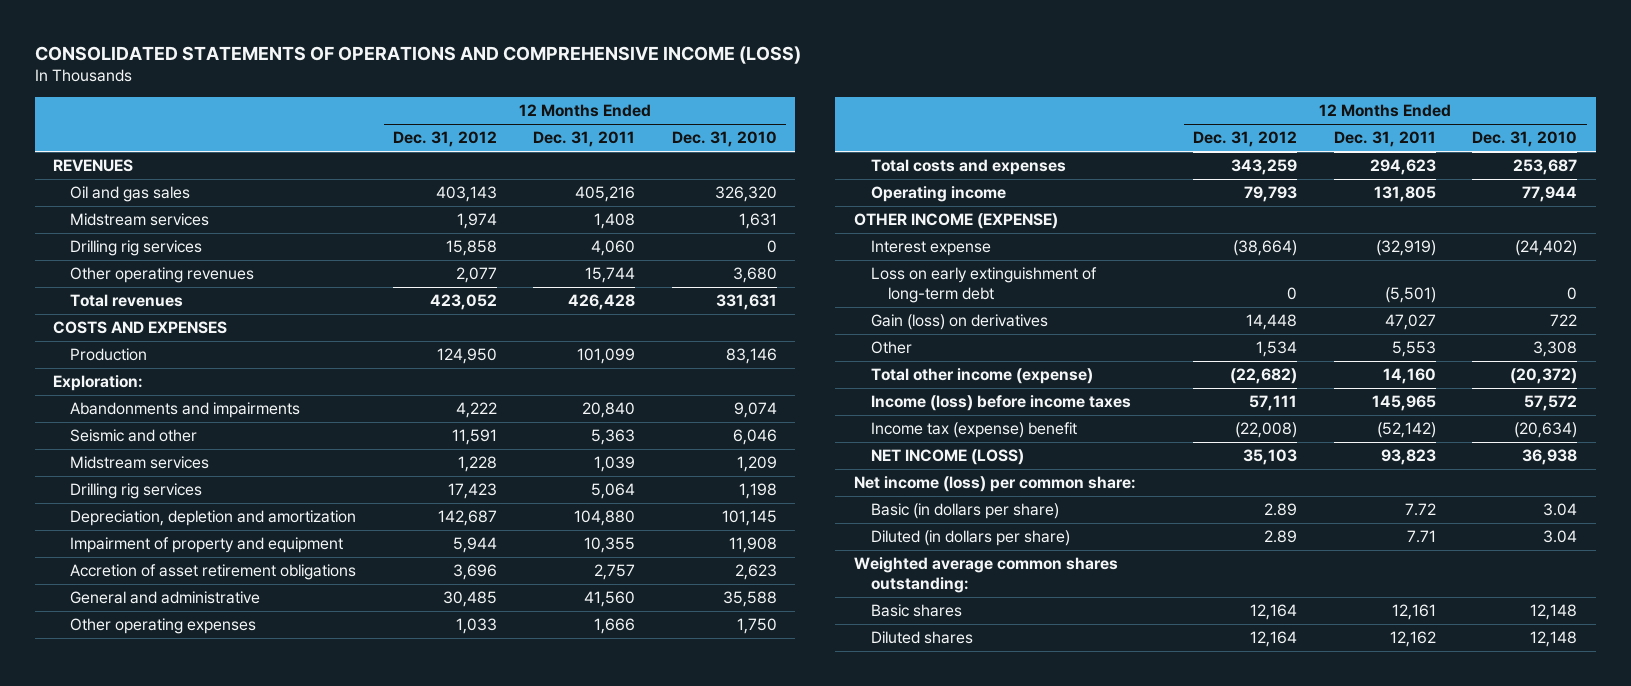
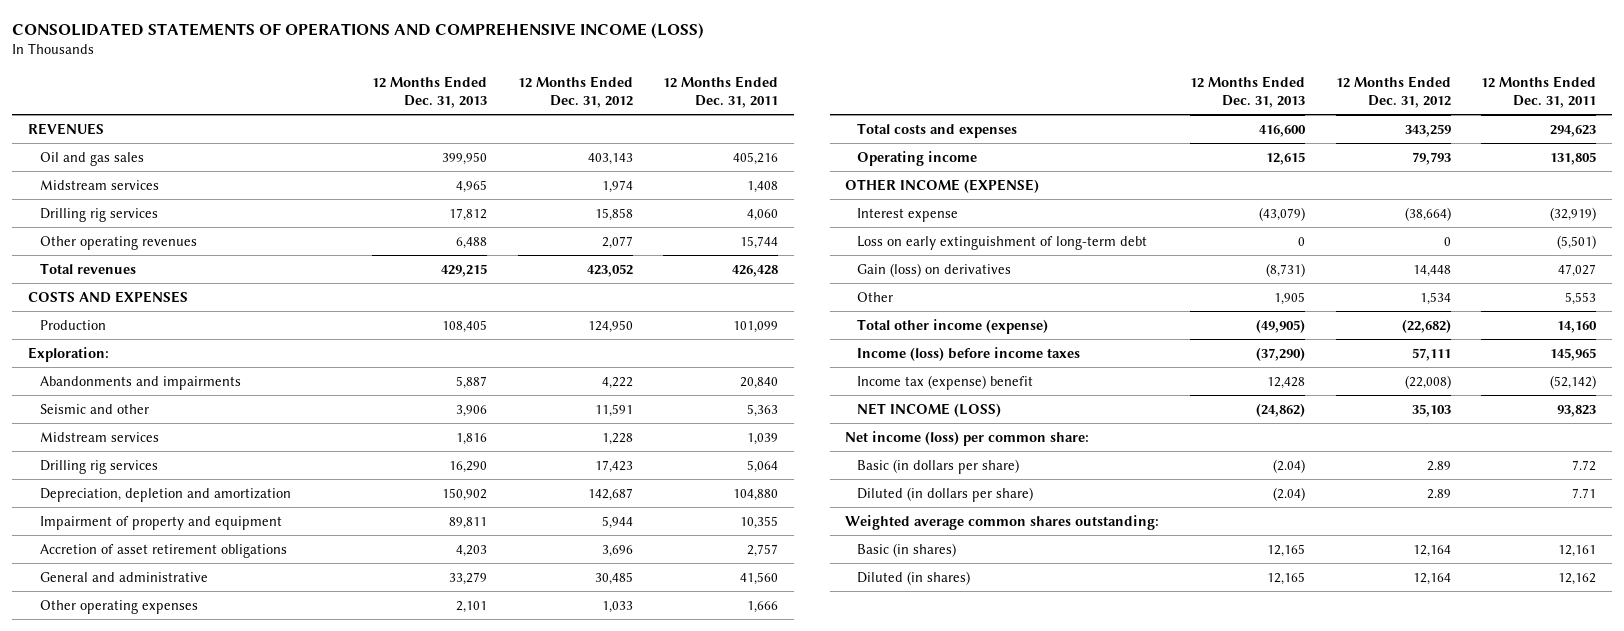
[671,131,777,148] Dec. 31, 2010 -> none
none -> [372,76,488,108] 12 Months Ended Dec. 31, 2013
[870,604,962,618] Basic shares -> [857,542,957,557] Basic (in shares)
[870,631,973,645] Diluted shares -> [857,570,971,585] Diluted (in shares)

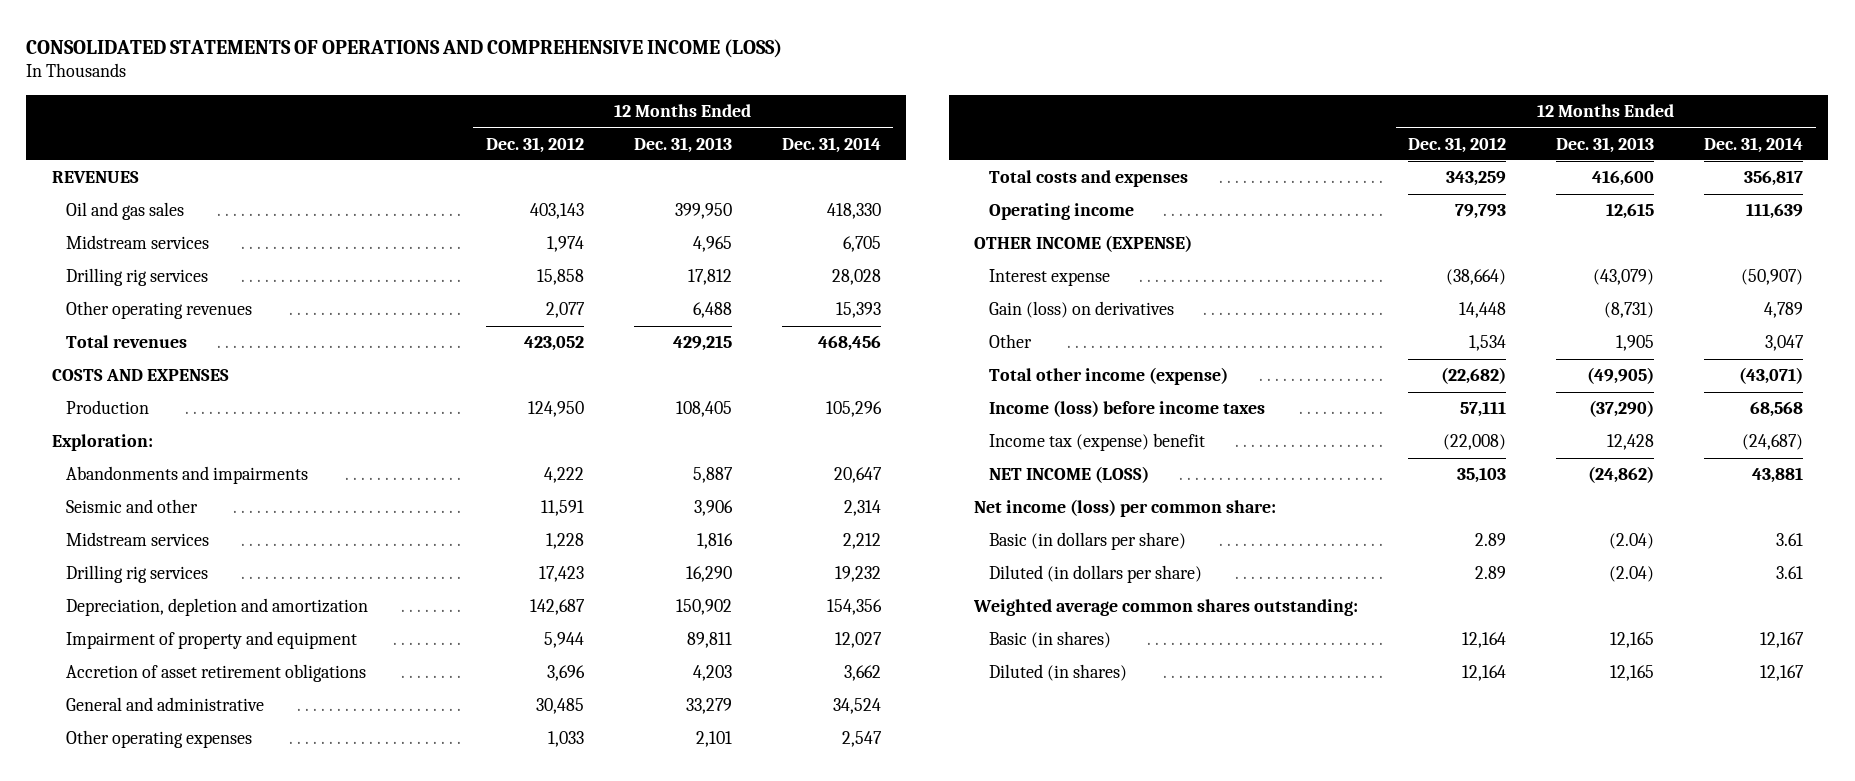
[663,76,779,108] 12 Months Ended Dec. 31, 2011 -> none
none -> [781,136,881,153] Dec. 31, 2014
[857,235,1148,250] Loss on early extinguishment of long-term debt -> none

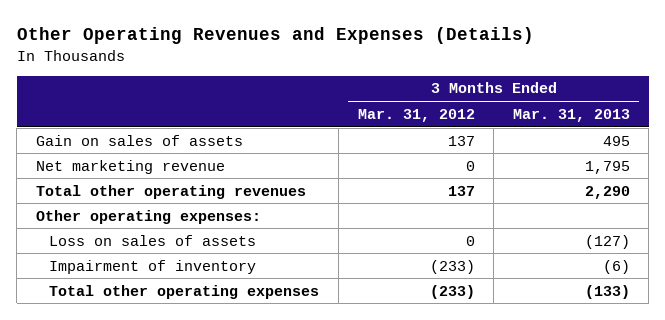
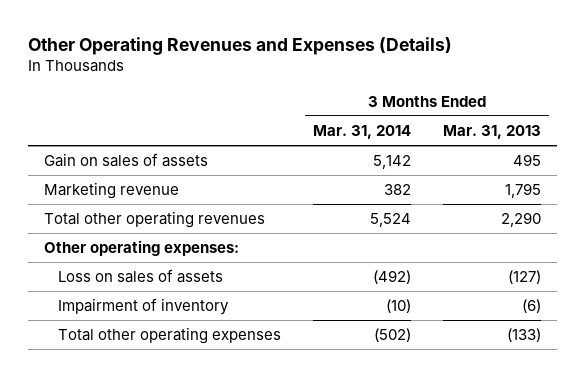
[357,108,475,122] Mar. 31, 2012 -> none
none -> [312,125,411,140] Mar. 31, 2014
[35,159,225,174] Net marketing revenue -> [43,182,179,200] Marketing revenue

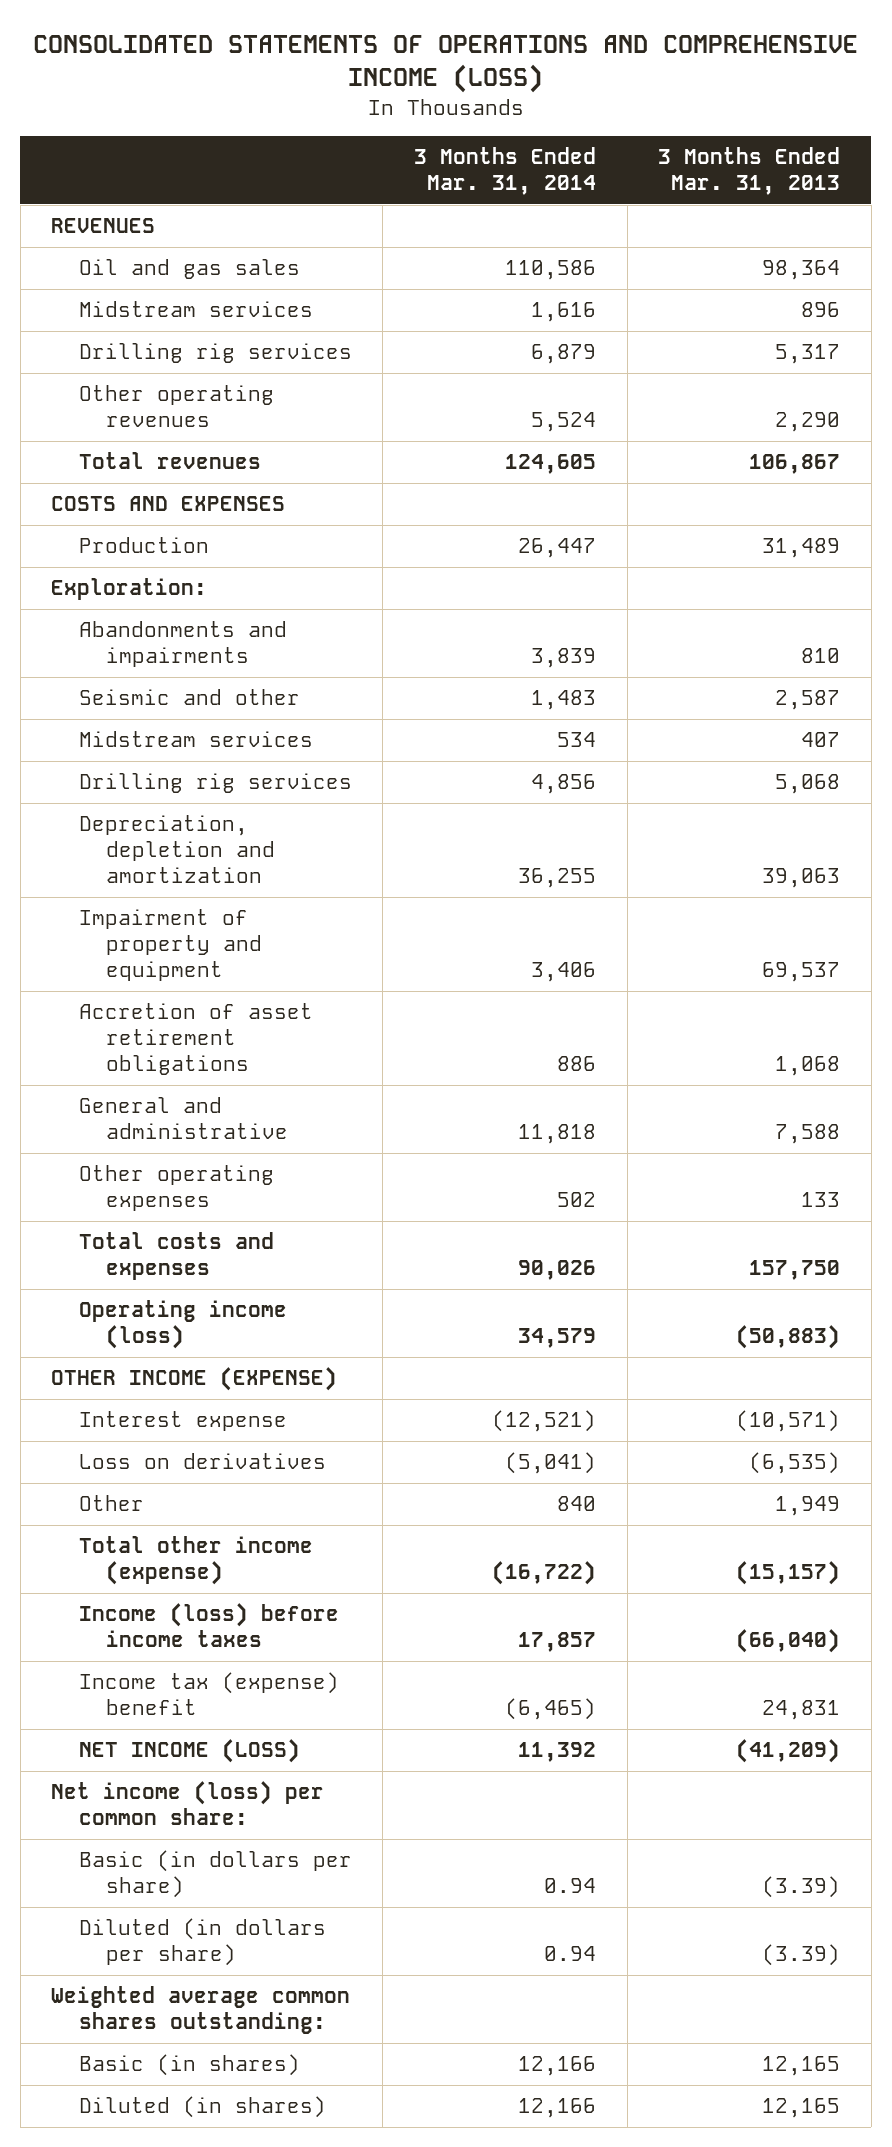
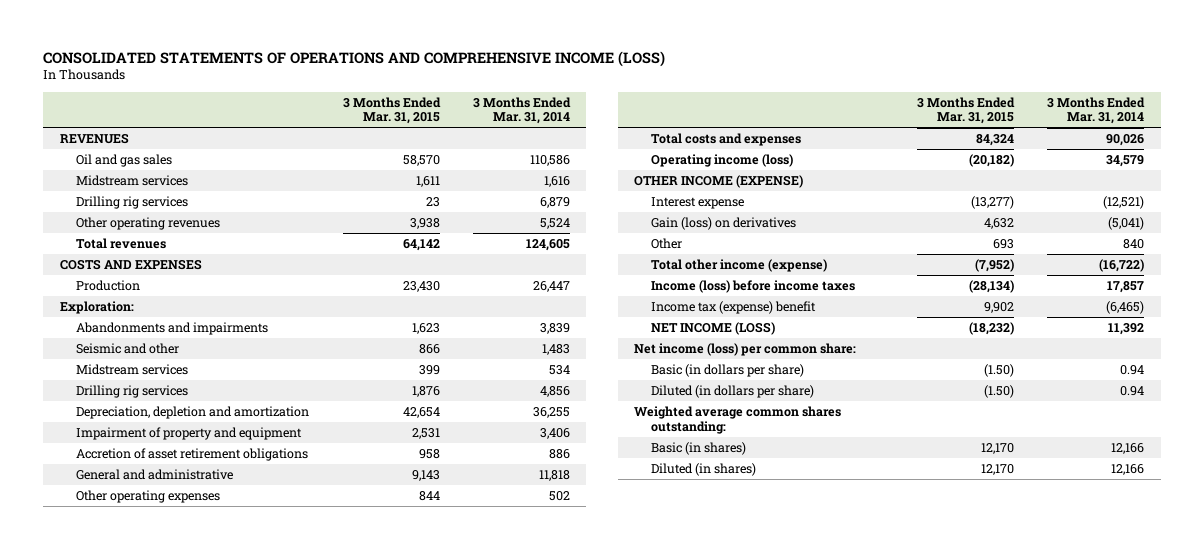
[658,147,841,196] 3 Months Ended Mar. 31, 2013 -> none
none -> [342,96,441,125] 3 Months Ended Mar. 31, 2015
[78,1453,326,1470] Loss on derivatives -> [650,216,796,230] Gain (loss) on derivatives

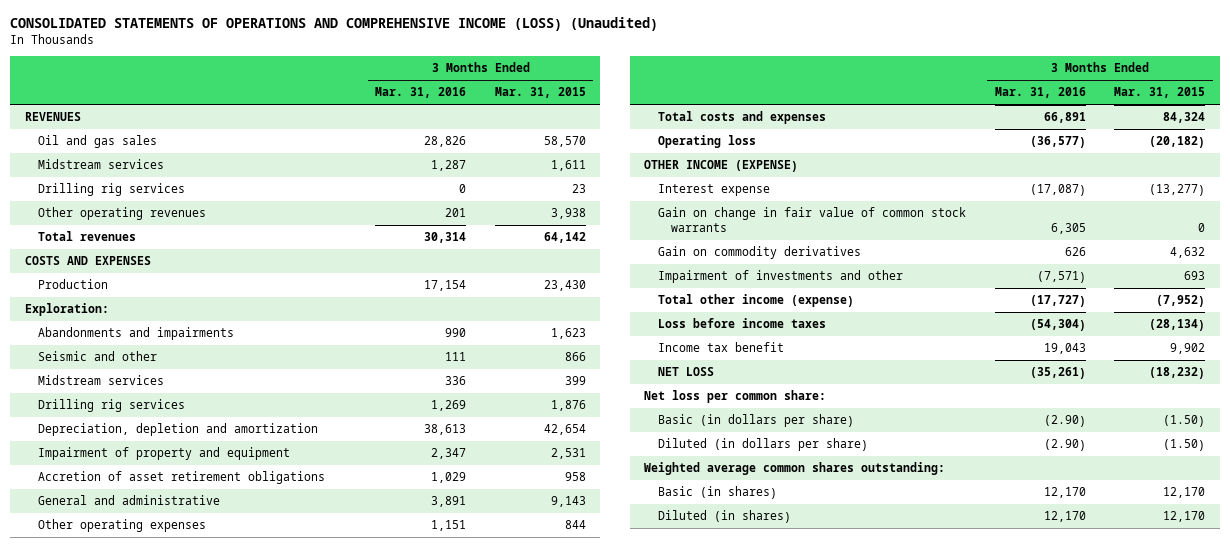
[43,50,666,67] CONSOLIDATED STATEMENTS OF OPERATIONS AND COMPREHENSIVE INCOME (LOSS) -> [10,17,659,32] CONSOLIDATED STATEMENTS OF OPERATIONS AND COMPREHENSIVE INCOME (LOSS) (Unaudited)
[472,96,571,125] 3 Months Ended Mar. 31, 2014 -> none
none -> [375,87,467,99] Mar. 31, 2016
[650,153,793,167] Operating income (loss) -> [657,135,756,149] Operating loss
none -> [657,207,966,233] Gain on change in fair value of common stock warrants
[650,216,796,230] Gain (loss) on derivatives -> [657,246,861,260] Gain on commodity derivatives
[650,237,682,249] Other -> [657,270,903,284] Impairment of investments and other
[650,279,855,293] Income (loss) before income taxes -> [657,318,826,329] Loss before income taxes
[650,300,816,314] Income tax (expense) benefit -> [657,342,784,353] Income tax benefit
[650,321,775,335] NET INCOME (LOSS) -> [657,367,714,377] NET LOSS
[634,342,857,356] Net income (loss) per common share: -> [643,390,826,404] Net loss per common share:

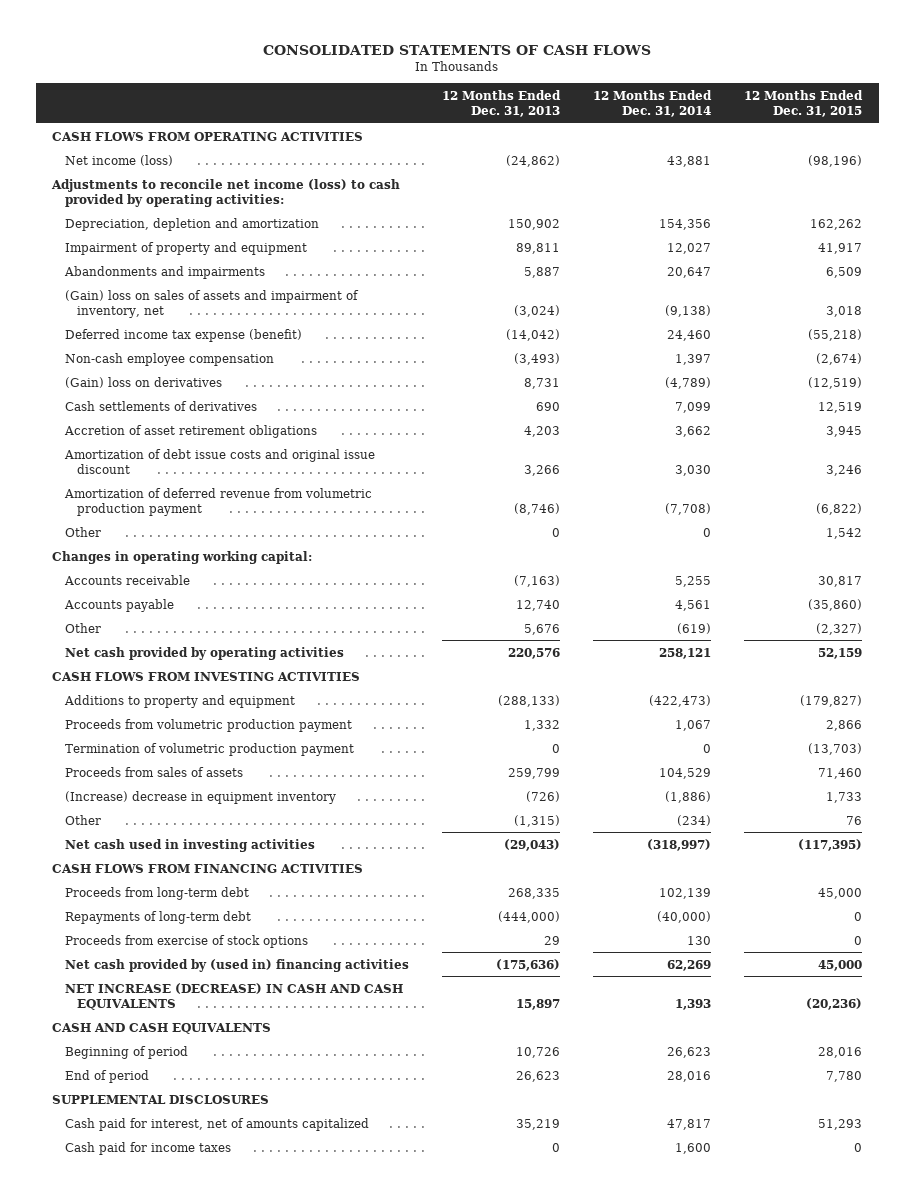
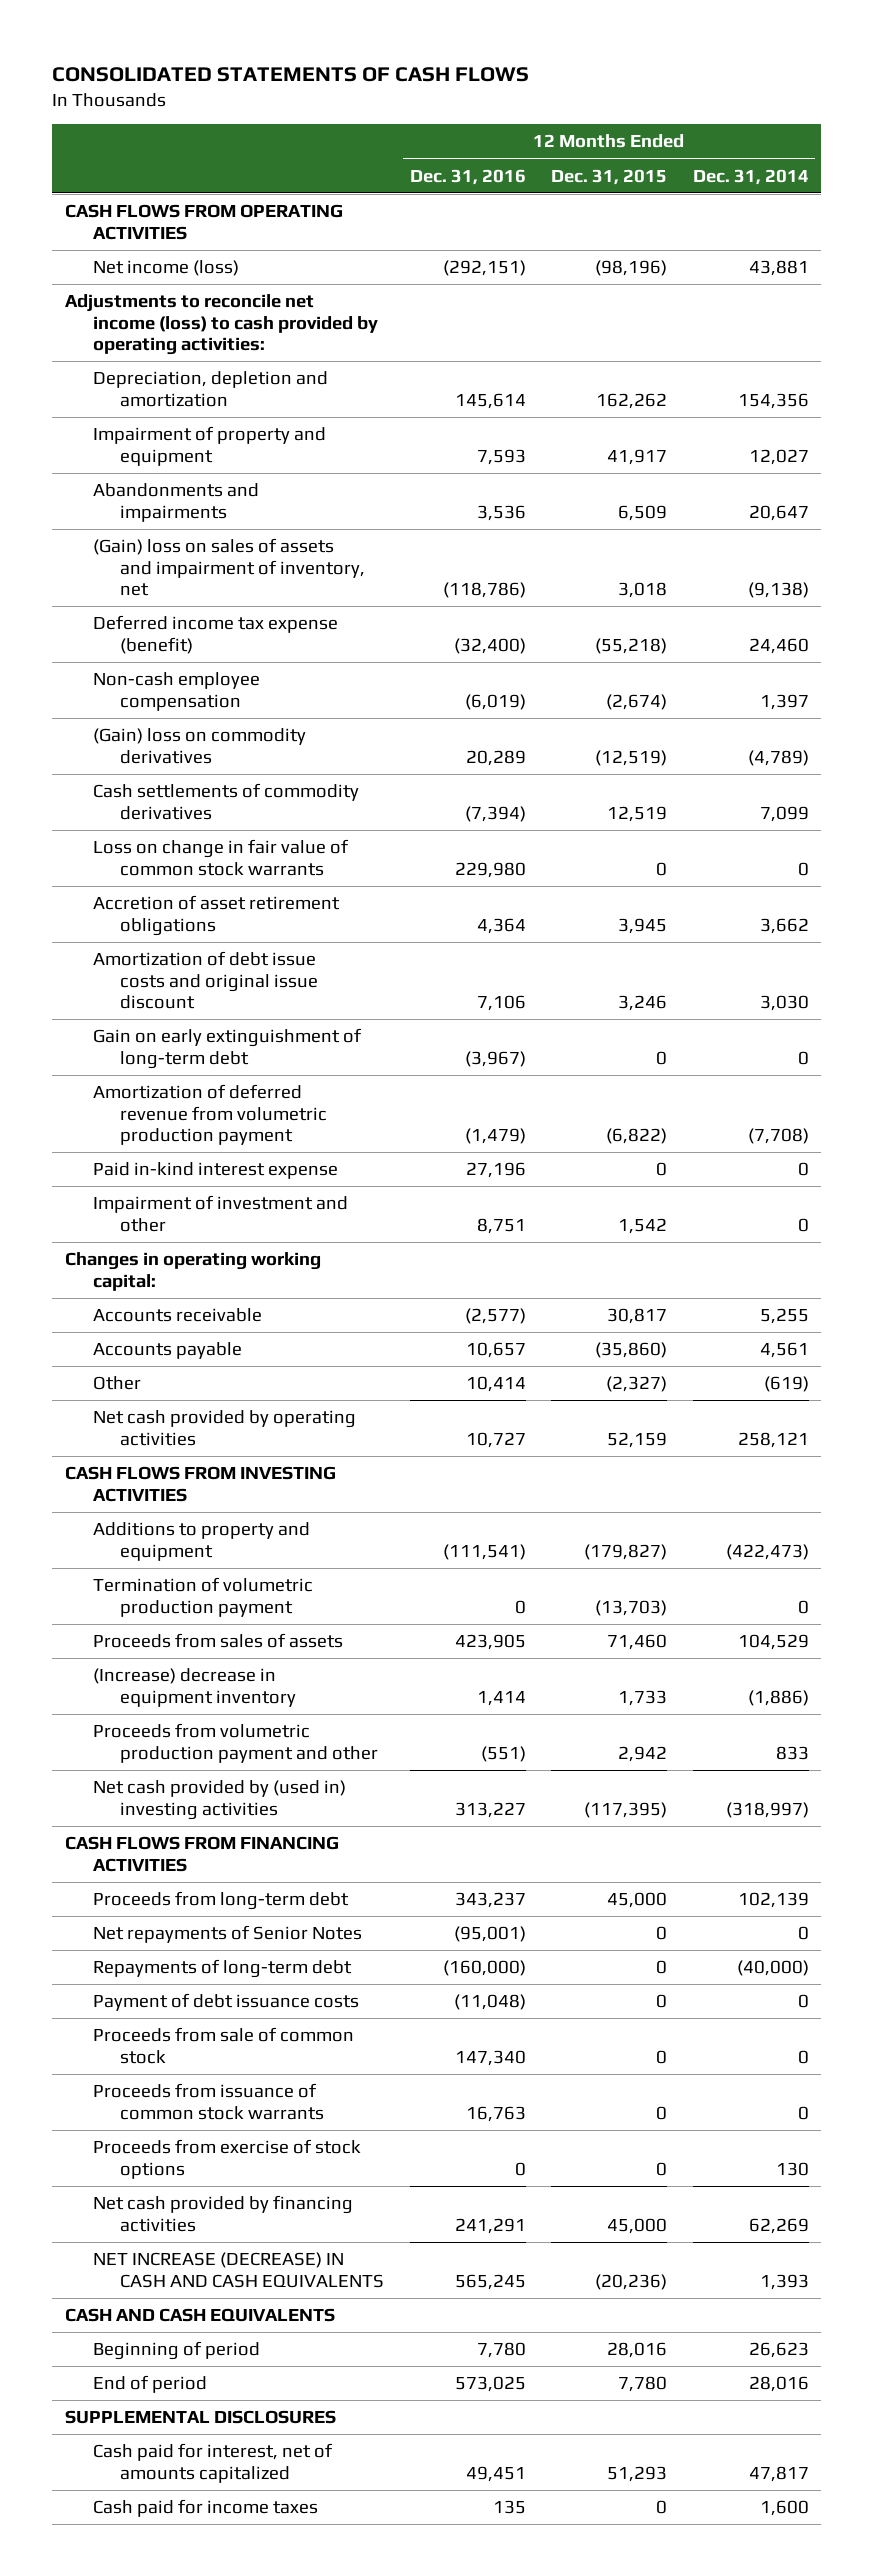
[442,89,562,117] 12 Months Ended Dec. 31, 2013 -> none
none -> [409,168,526,185] Dec. 31, 2016
[64,376,222,388] (Gain) loss on derivatives -> [92,728,306,764] (Gain) loss on commodity derivatives
[64,400,257,411] Cash settlements of derivatives -> [92,783,359,820] Cash settlements of commodity derivatives
none -> [92,839,349,876] Loss on change in fair value of common stock warrants
none -> [92,1028,362,1069] Gain on early extinguishment of long-term debt
none -> [92,1162,338,1180] Paid in-kind interest expense
[64,526,101,537] Other -> [92,1195,348,1232] Impairment of investment and other
[64,718,352,732] Proceeds from volumetric production payment -> none
[64,814,101,825] Other -> none
none -> [92,1723,379,1763] Proceeds from volumetric production payment and other
[64,838,315,852] Net cash used in investing activities -> [92,1780,346,1820] Net cash provided by (used in) investing activities
none -> [92,1925,362,1944] Net repayments of Senior Notes
none -> [92,1993,359,2012] Payment of debt issuance costs
none -> [92,2027,354,2064] Proceeds from sale of common stock
none -> [92,2083,325,2120] Proceeds from issuance of common stock warrants
[64,958,409,972] Net cash provided by (used in) financing activities -> [92,2195,353,2232] Net cash provided by financing activities

